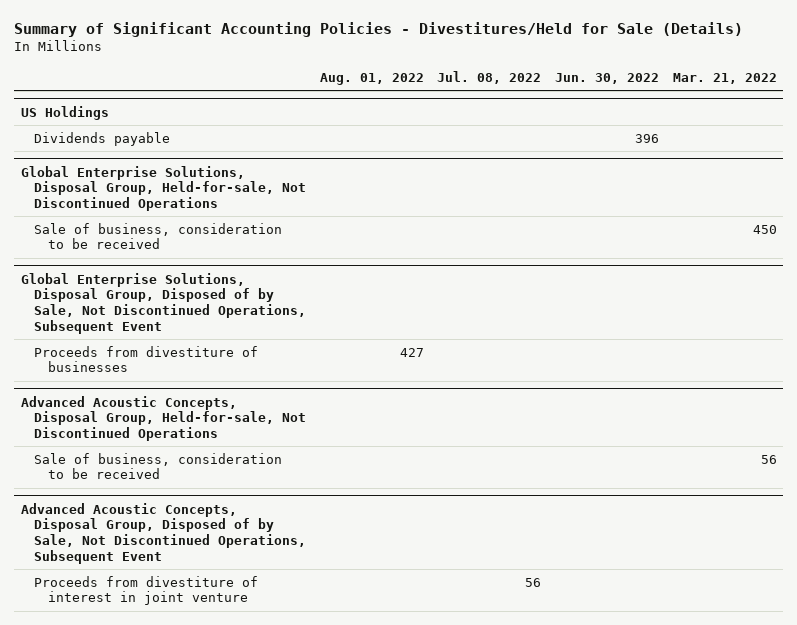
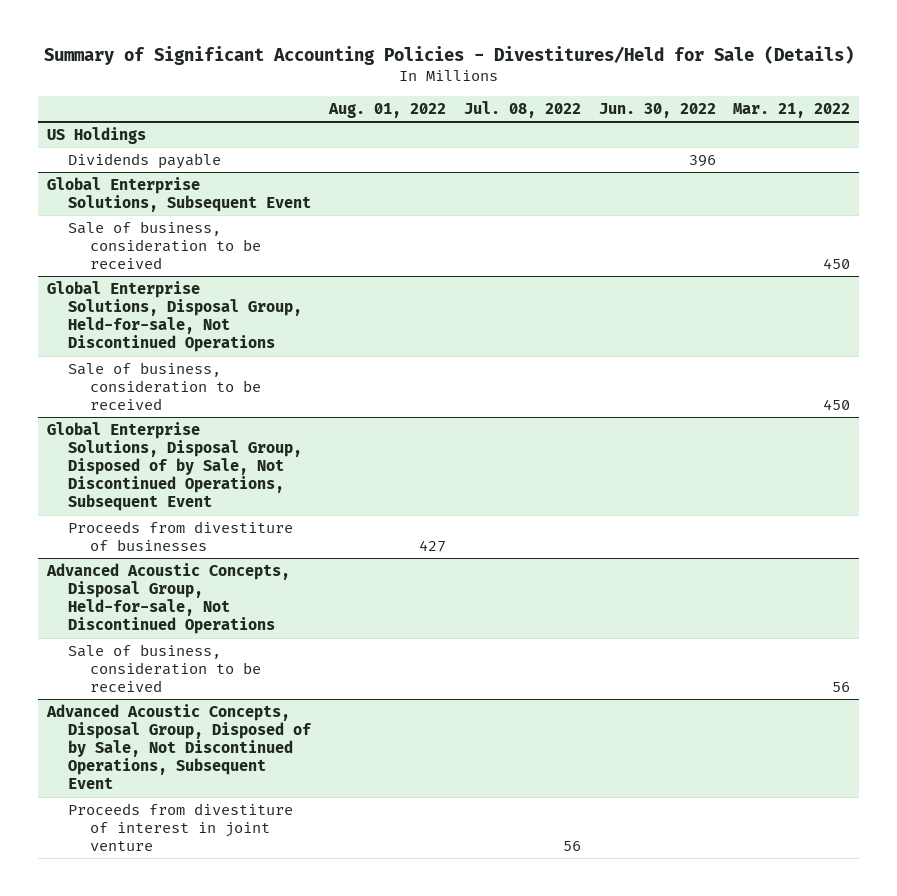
none -> [46,176,312,212] Global Enterprise Solutions, Subsequent Event
none -> [68,220,261,270] Sale of business, consideration to be received

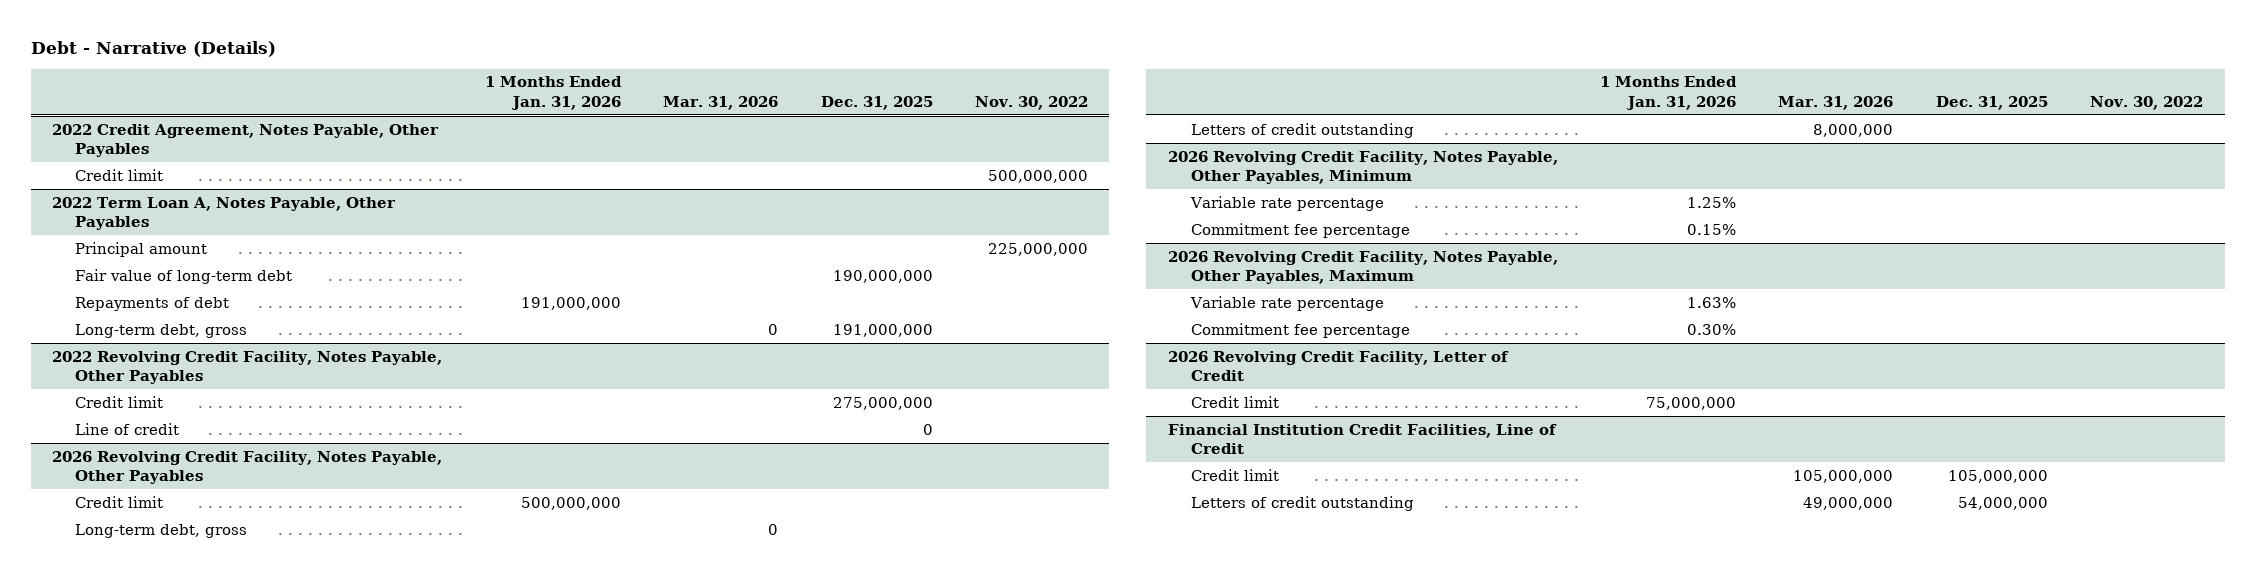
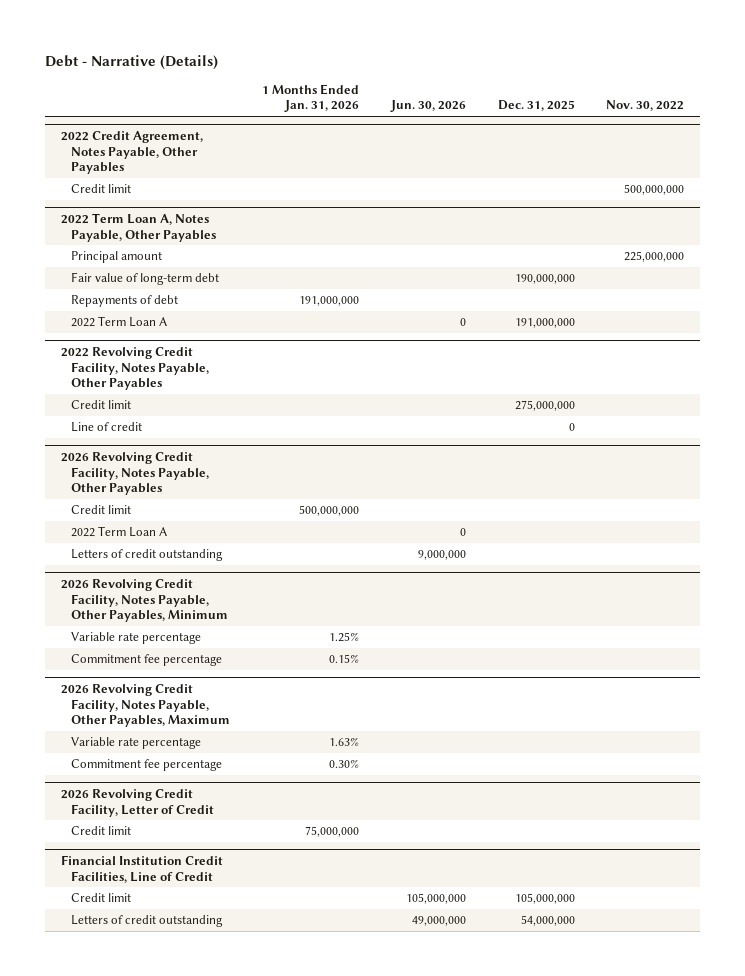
[663,95,779,110] Mar. 31, 2026 -> none
none -> [389,100,466,113] Jun. 30, 2026
[75,323,248,338] Long-term debt, gross -> [71,316,168,328] 2022 Term Loan A
[75,523,248,538] Long-term debt, gross -> [71,526,168,538] 2022 Term Loan A

